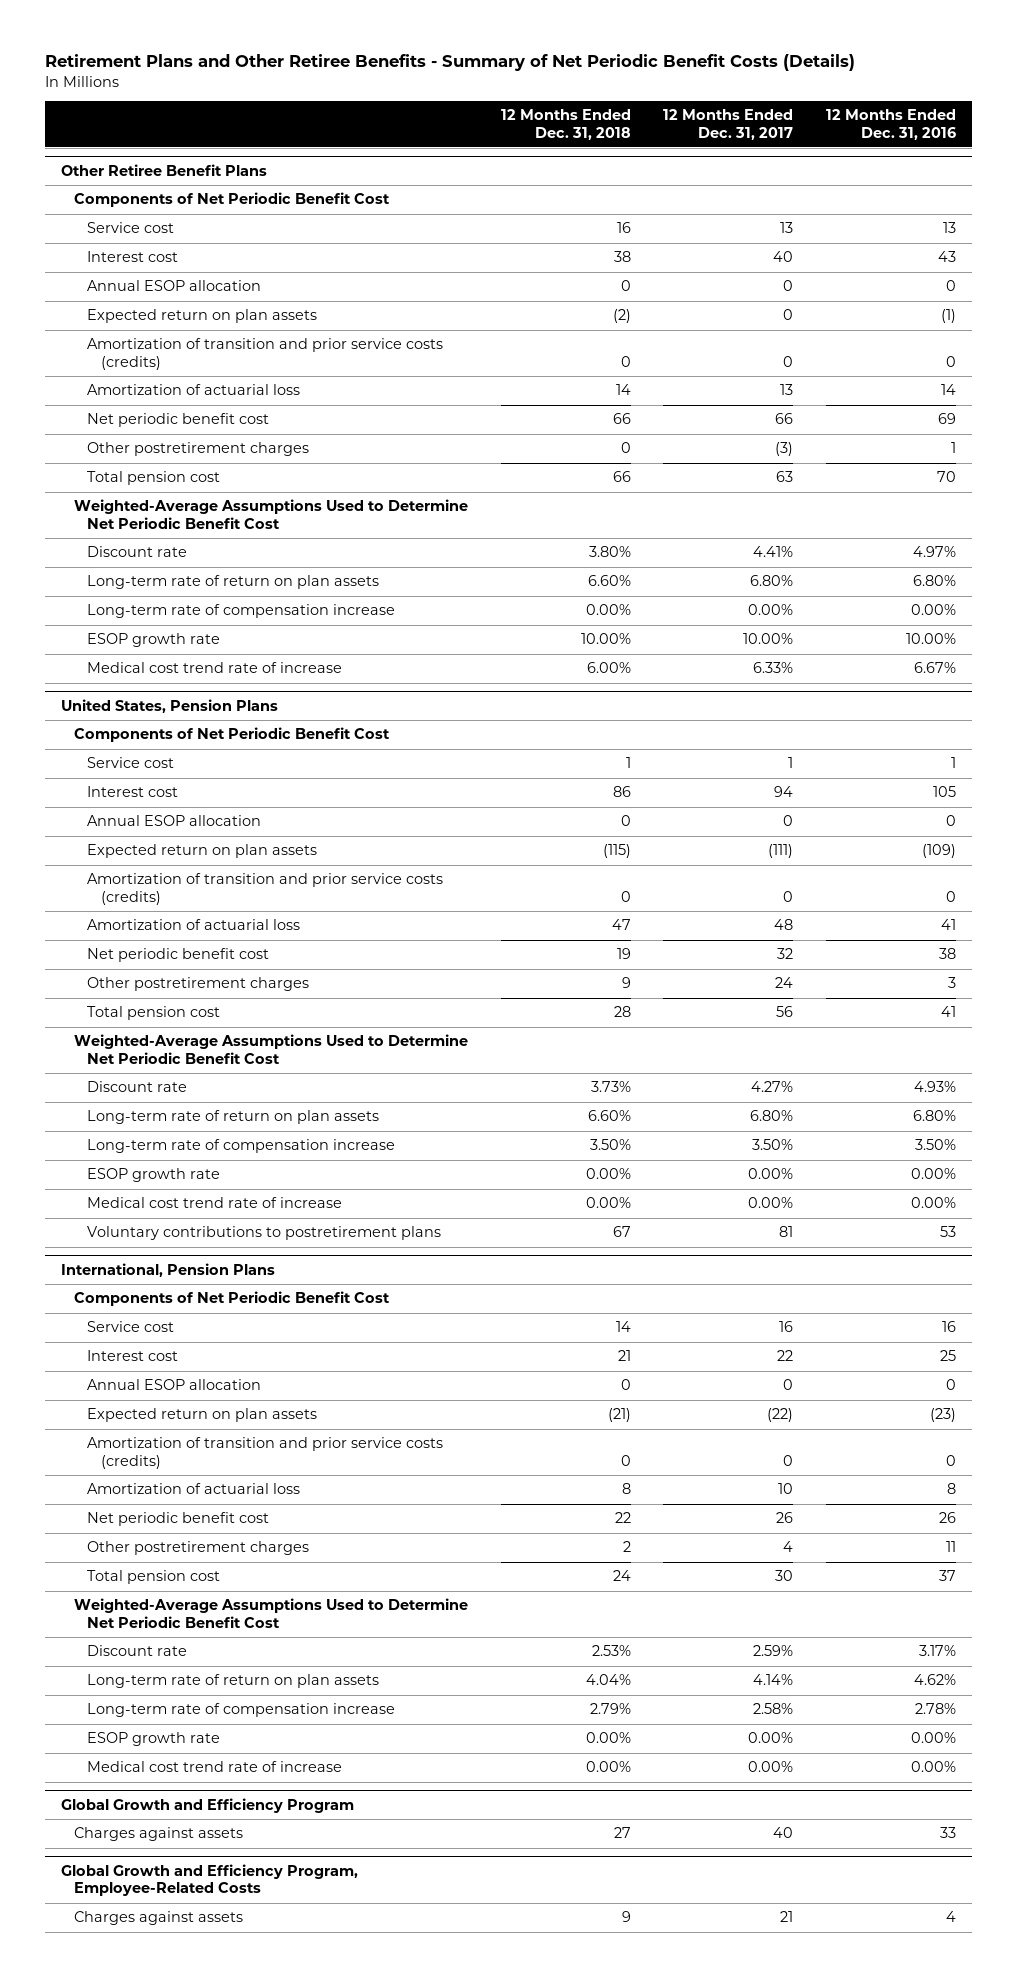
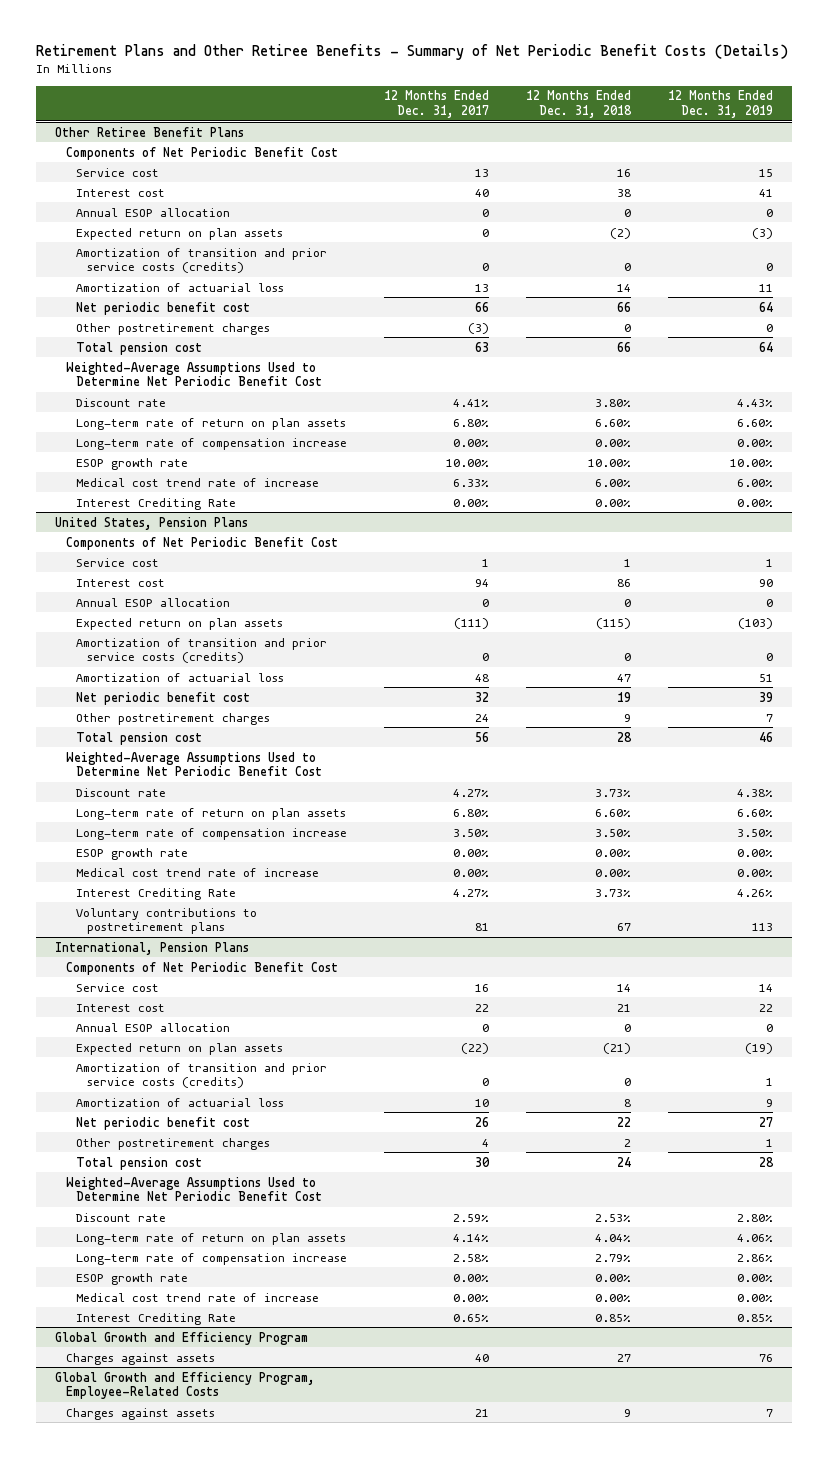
[825,109,956,140] 12 Months Ended Dec. 31, 2016 -> none
none -> [668,90,774,119] 12 Months Ended Dec. 31, 2019
none -> [76,497,237,510] Interest Crediting Rate
none -> [76,887,237,900] Interest Crediting Rate
none -> [76,1312,237,1325] Interest Crediting Rate

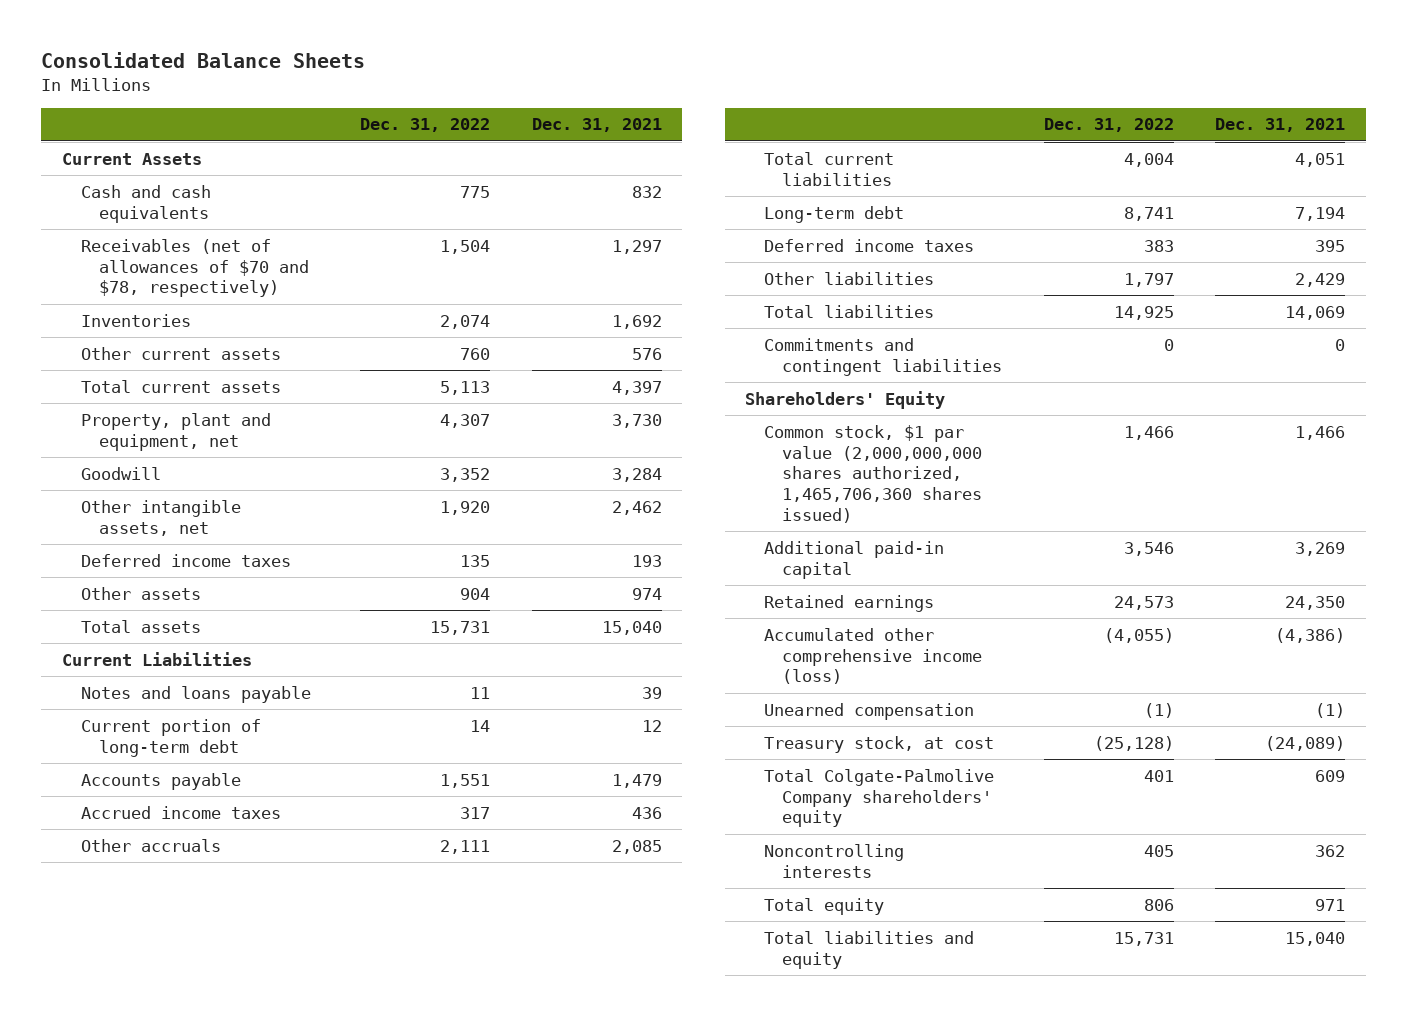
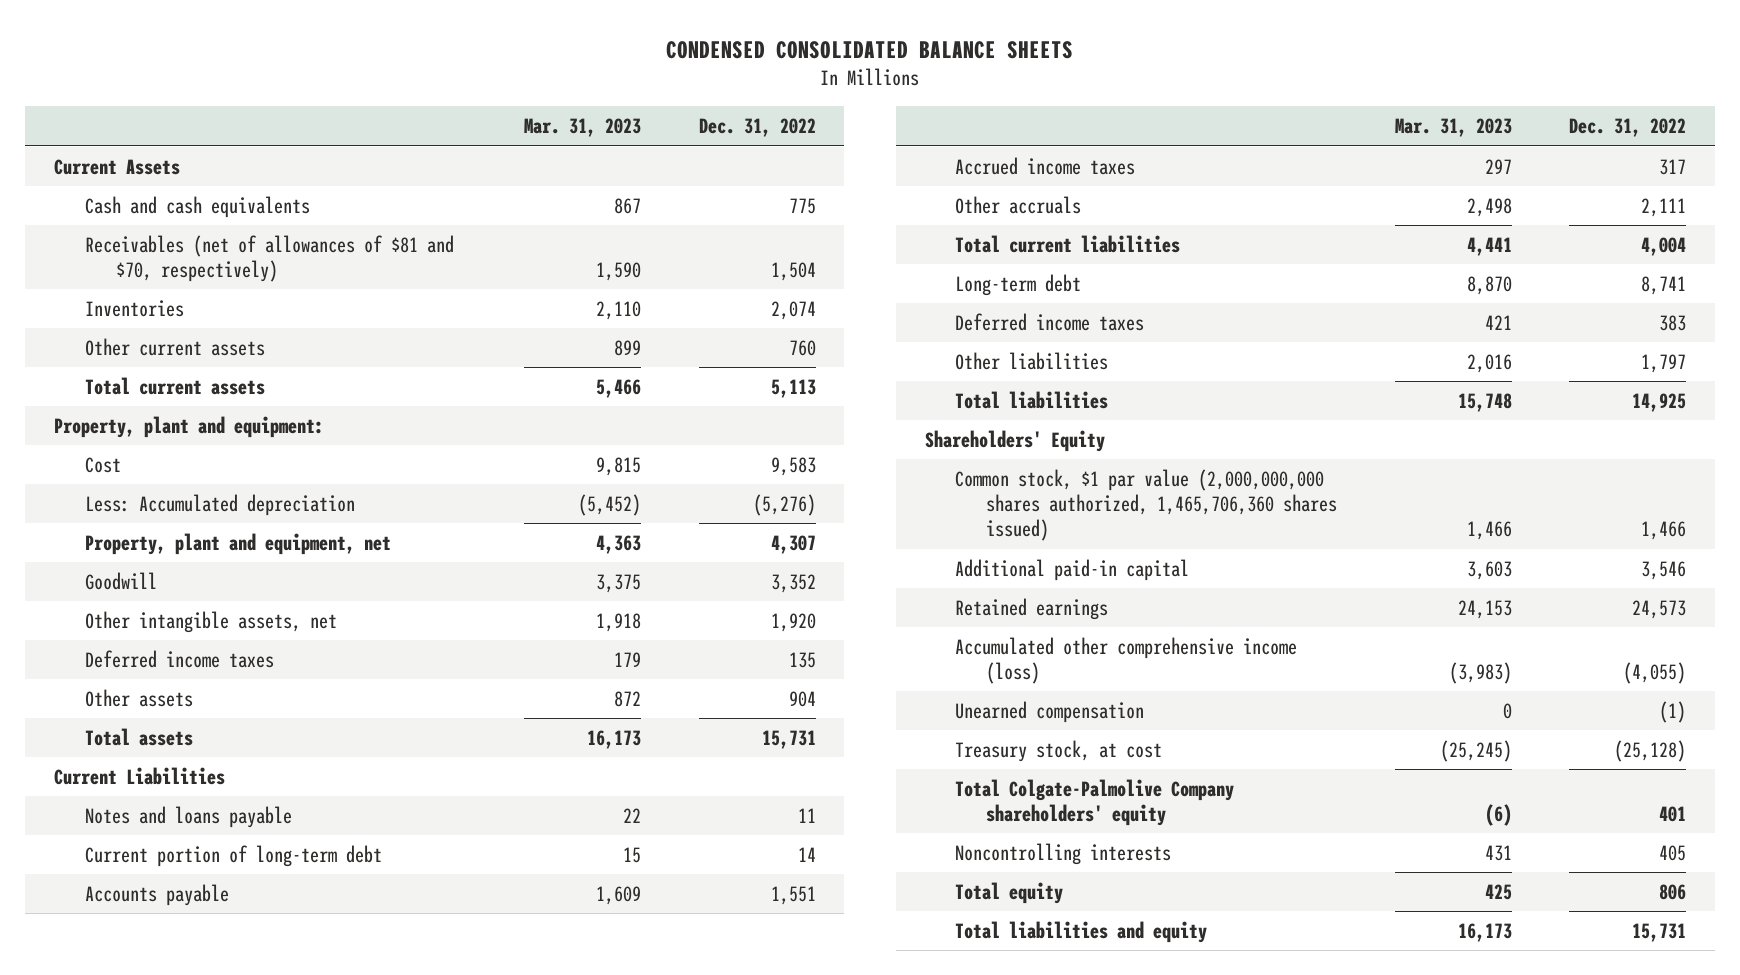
[41,51,366,68] Consolidated Balance Sheets -> [666,40,1074,59] CONDENSED CONSOLIDATED BALANCE SHEETS
[531,118,662,133] Dec. 31, 2021 -> none
none -> [524,118,642,138] Mar. 31, 2023
[80,238,309,298] Receivables (net of allowances of $70 and $78, respectively) -> [84,234,454,282] Receivables (net of allowances of $81 and $70, respectively)
none -> [54,415,325,438] Property, plant and equipment:
none -> [84,456,121,473] Cost
none -> [84,493,355,516] Less: Accumulated depreciation
[763,337,1003,376] Commitments and contingent liabilities -> none

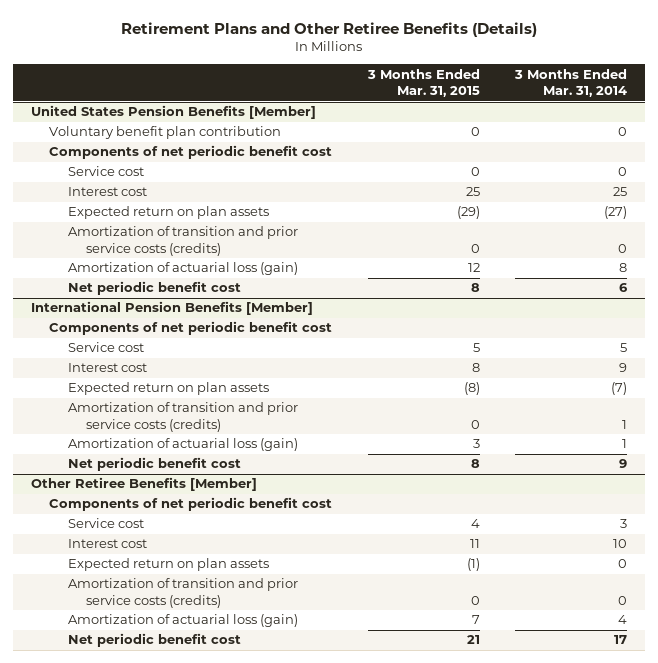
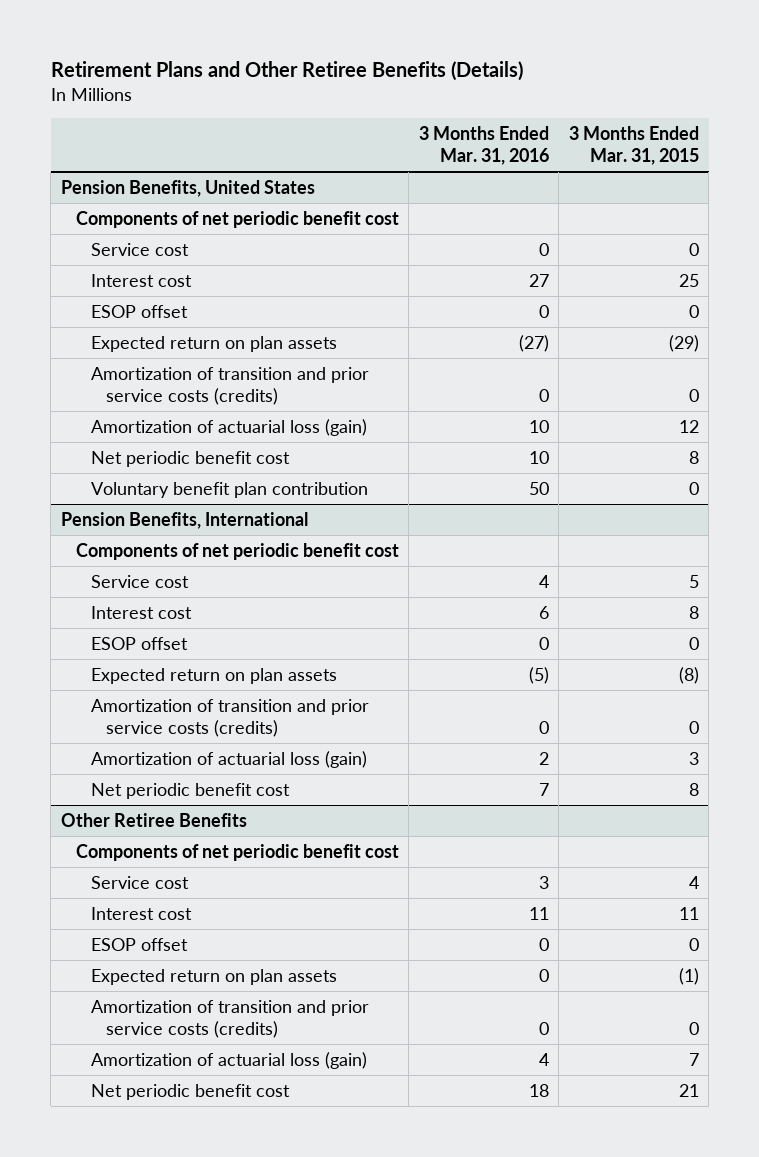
[514,68,628,98] 3 Months Ended Mar. 31, 2014 -> none
none -> [418,125,549,166] 3 Months Ended Mar. 31, 2016
[49,126,282,140] Voluntary benefit plan contribution -> none
[31,105,317,120] United States Pension Benefits [Member] -> [60,179,315,197] Pension Benefits, United States
none -> [90,304,188,318] ESOP offset
none -> [90,481,368,498] Voluntary benefit plan contribution
[31,301,314,316] International Pension Benefits [Member] -> [60,511,308,529] Pension Benefits, International
none -> [90,636,188,650] ESOP offset
[31,477,258,492] Other Retiree Benefits [Member] -> [60,812,247,827] Other Retiree Benefits
none -> [90,937,188,951] ESOP offset

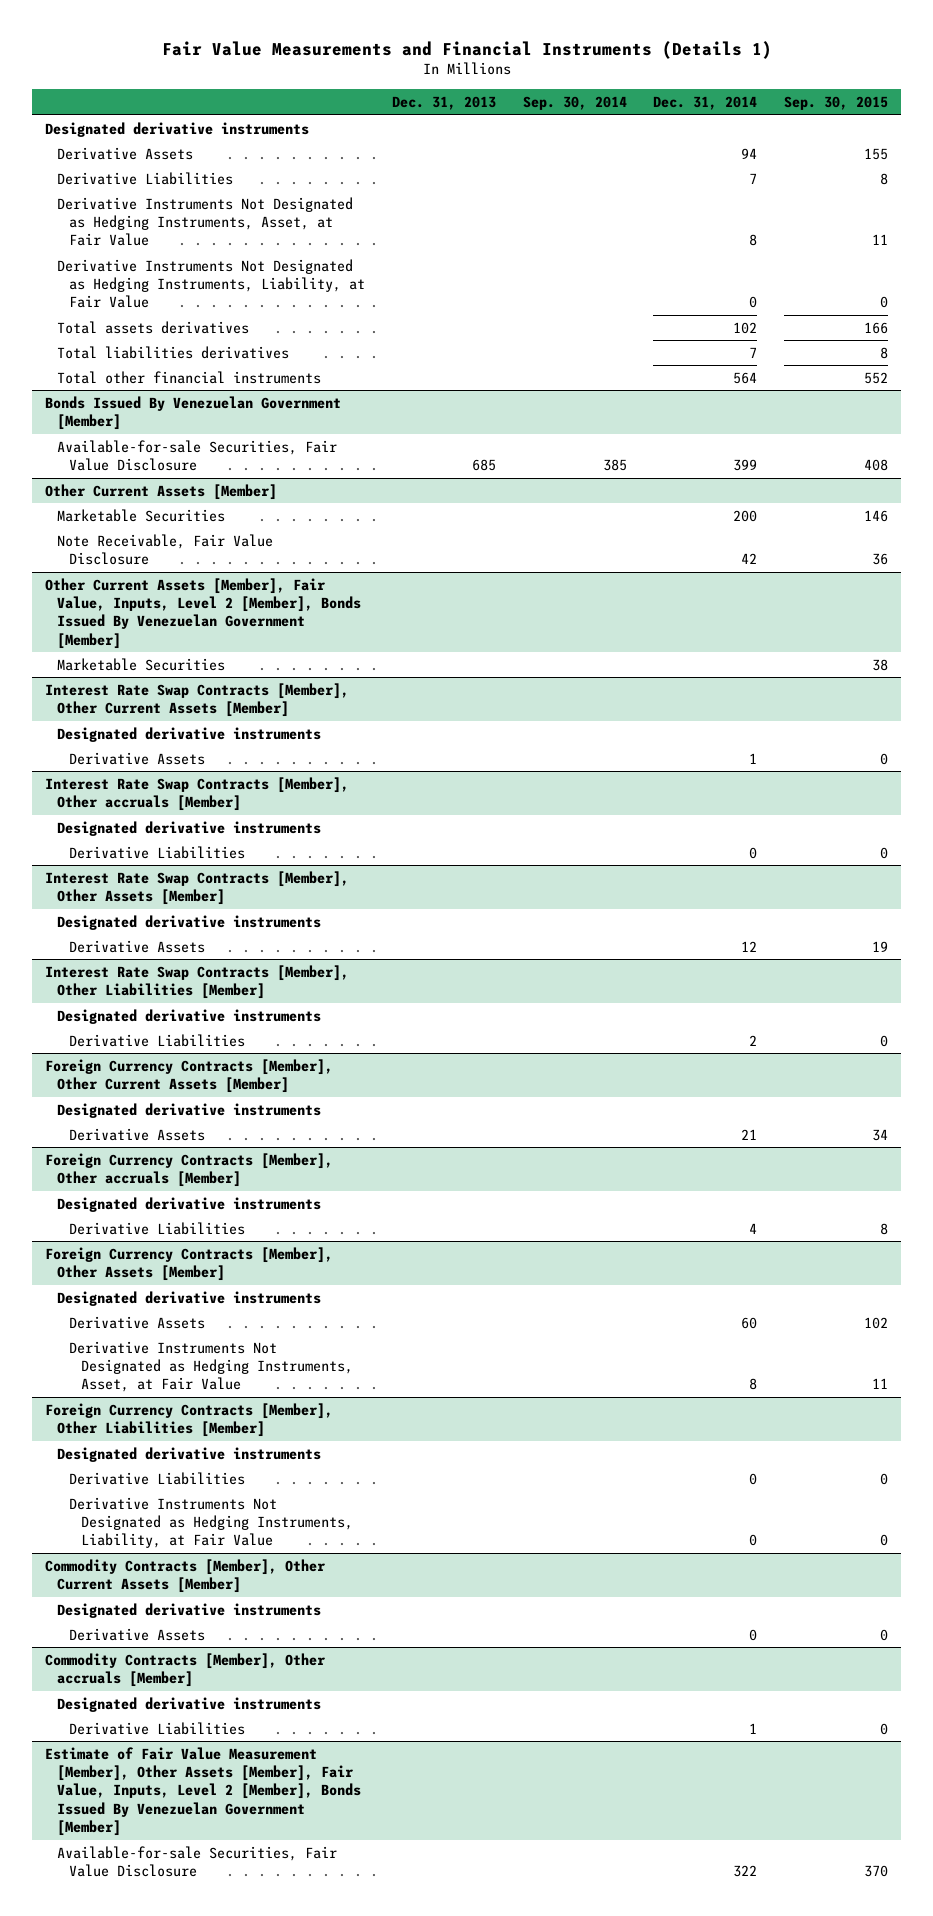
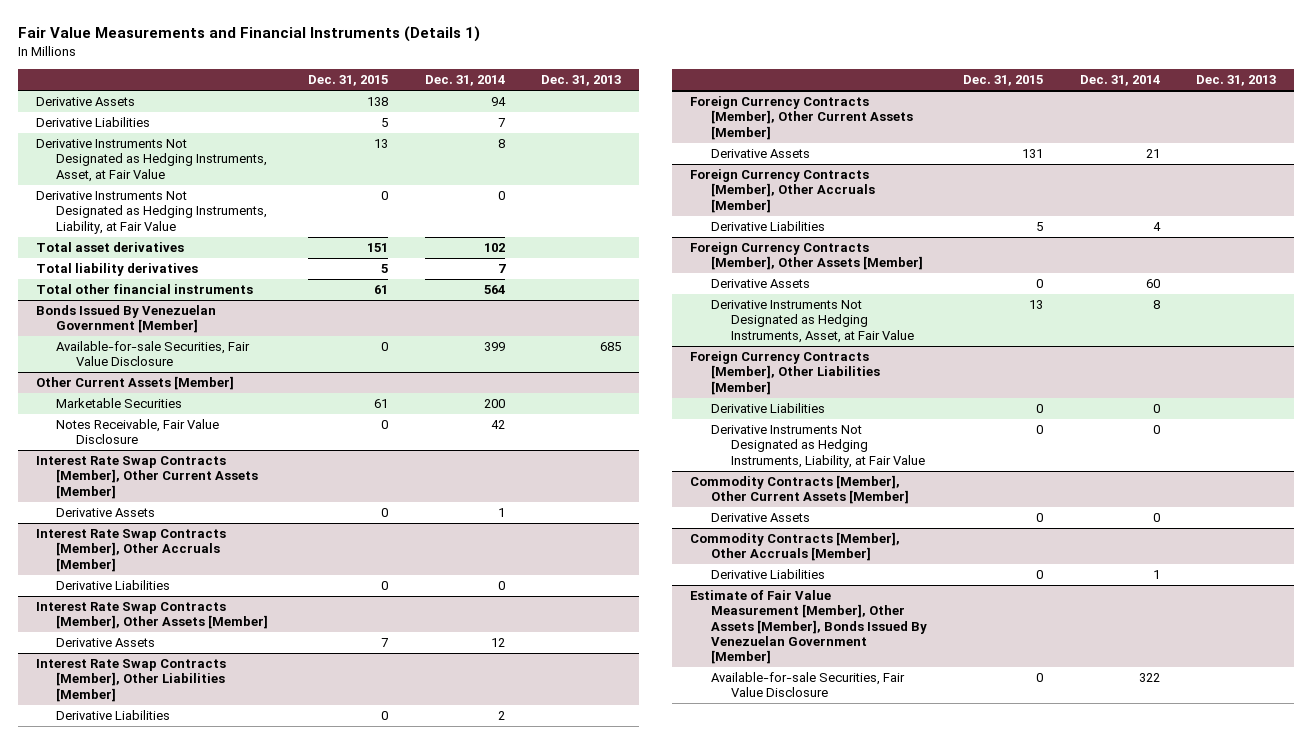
[522,95,627,110] Sep. 30, 2014 -> none
[784,95,889,110] Sep. 30, 2015 -> none
none -> [308,75,389,87] Dec. 31, 2015
[45,121,310,137] Designated derivative instruments -> none
[57,320,250,334] Total assets derivatives -> [35,242,184,253] Total asset derivatives
[57,345,290,359] Total liabilities derivatives -> [35,263,198,277] Total liability derivatives
[45,577,362,649] Other Current Assets [Member], Fair Value, Inputs, Level 2 [Member], Bonds Issued By Venezuelan Government [Member] -> none
[57,657,226,671] Marketable Securities -> none
[57,533,274,566] Note Receivable, Fair Value Disclosure -> [56,419,220,445] Notes Receivable, Fair Value Disclosure
[57,726,322,742] Designated derivative instruments -> none
[57,820,322,836] Designated derivative instruments -> none
[45,776,350,812] Interest Rate Swap Contracts [Member], Other accruals [Member] -> [35,529,226,572] Interest Rate Swap Contracts [Member], Other Accruals [Member]
[57,914,322,930] Designated derivative instruments -> none
[57,1008,322,1024] Designated derivative instruments -> none
[57,1102,322,1118] Designated derivative instruments -> none
[57,1196,322,1212] Designated derivative instruments -> none
[45,1152,334,1188] Foreign Currency Contracts [Member], Other accruals [Member] -> [690,169,875,213] Foreign Currency Contracts [Member], Other Accruals [Member]
[57,1290,322,1306] Designated derivative instruments -> none
[57,1446,322,1462] Designated derivative instruments -> none
[57,1602,322,1618] Designated derivative instruments -> none
[57,1696,322,1712] Designated derivative instruments -> none
[45,1652,327,1688] Commodity Contracts [Member], Other accruals [Member] -> [690,532,901,562] Commodity Contracts [Member], Other Accruals [Member]
[45,1746,362,1836] Estimate of Fair Value Measurement [Member], Other Assets [Member], Fair Value, Inputs, Level 2 [Member], Bonds Issued By Venezuelan Government [Member] -> [690,590,927,665] Estimate of Fair Value Measurement [Member], Other Assets [Member], Bonds Issued By Venezuelan Government [Member]

